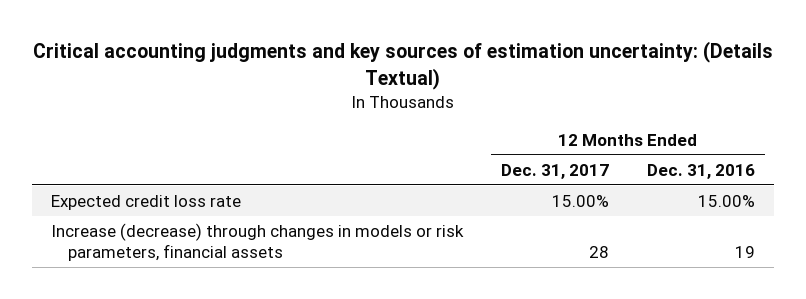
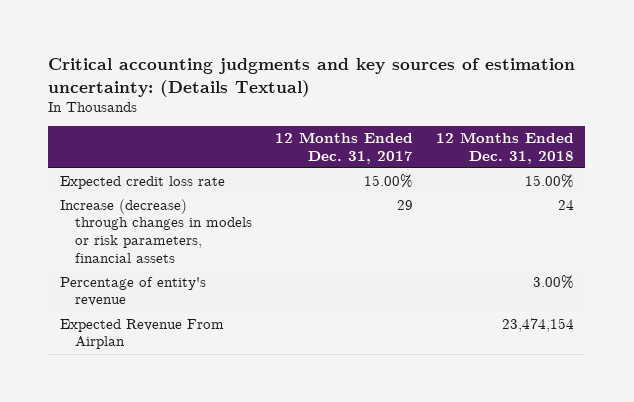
[647,163,756,179] Dec. 31, 2016 -> none
none -> [435,132,574,164] 12 Months Ended Dec. 31, 2018
[588,246,609,259] 28 -> [396,199,413,210] 29
none -> [59,276,206,307] Percentage of entity's revenue
none -> [59,318,224,350] Expected Revenue From Airplan

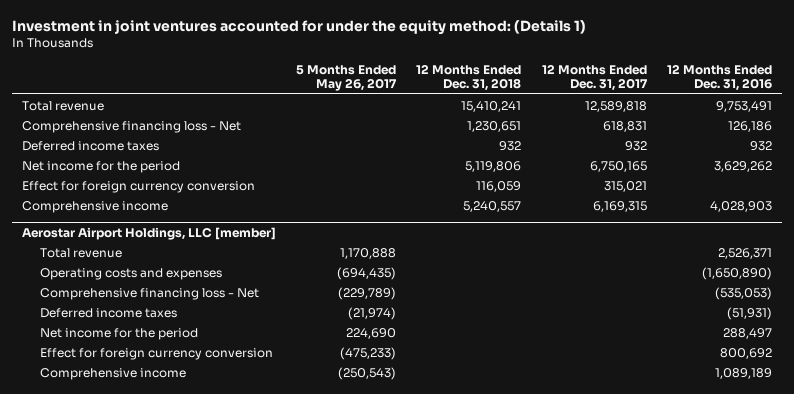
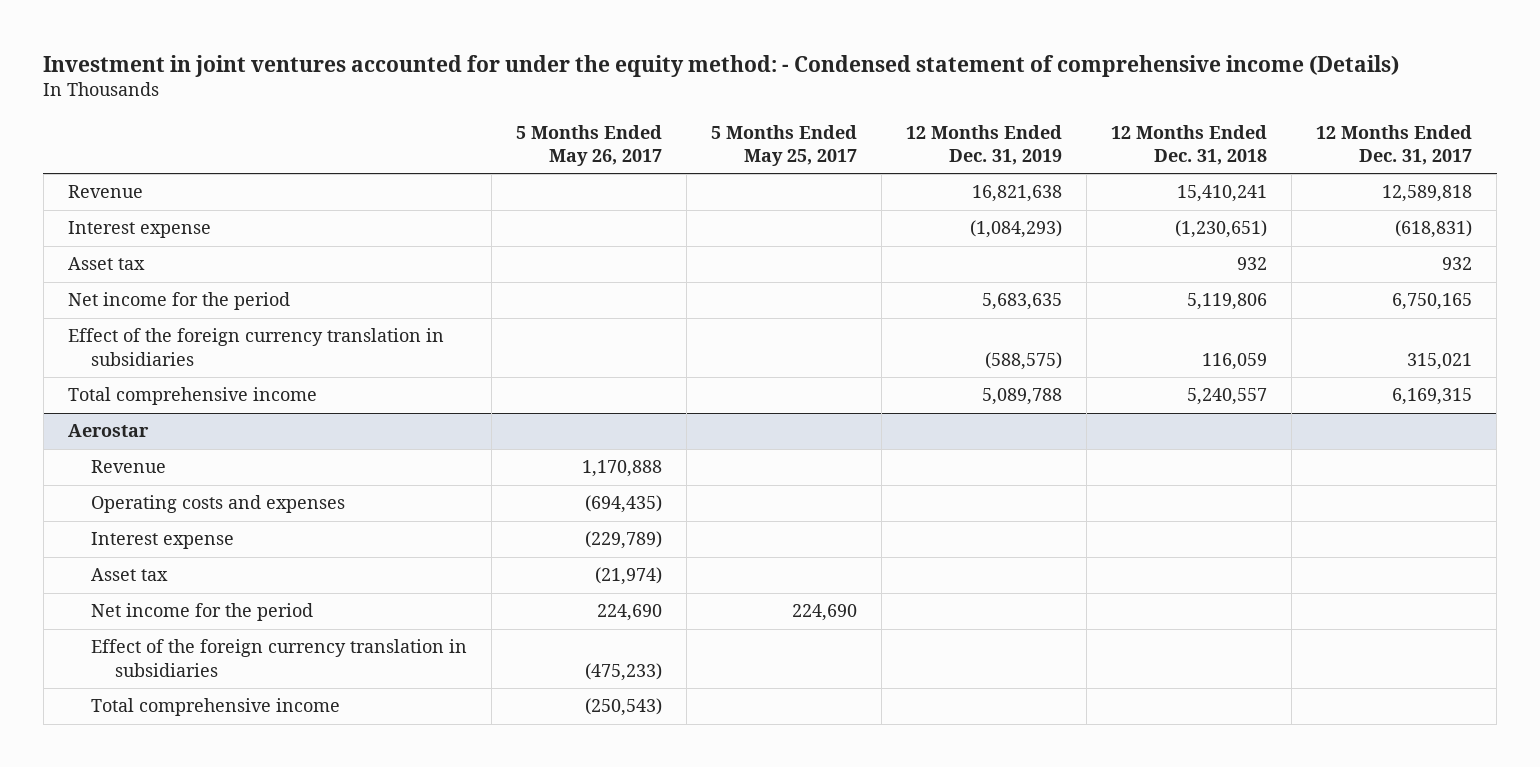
[11,19,586,35] Investment in joint ventures accounted for under the equity method: (Details 1) -> [43,54,1400,77] Investment in joint ventures accounted for under the equity method: - Condensed statement of comprehensive income (Details)
[666,64,772,92] 12 Months Ended Dec. 31, 2016 -> none
none -> [711,124,858,166] 5 Months Ended May 25, 2017
none -> [906,124,1063,165] 12 Months Ended Dec. 31, 2019
[21,120,241,133] Comprehensive financing loss - Net -> none
[21,100,104,111] Total revenue -> [67,185,143,199] Revenue
none -> [67,221,211,239] Interest expense
[21,140,159,151] Deferred income taxes -> [67,257,145,271] Asset tax
[21,180,255,193] Effect for foreign currency conversion -> [67,328,444,366] Effect of the foreign currency translation in subsidiaries
[21,200,168,213] Comprehensive income -> [67,387,317,406] Total comprehensive income
[21,226,276,240] Aerostar Airport Holdings, LLC [member] -> [67,424,149,438] Aerostar
[39,247,122,258] Total revenue -> [91,460,167,474] Revenue
[39,287,259,300] Comprehensive financing loss - Net -> [91,532,235,550] Interest expense
[39,307,177,318] Deferred income taxes -> [91,568,169,582] Asset tax
[39,347,273,360] Effect for foreign currency conversion -> [91,639,468,677] Effect of the foreign currency translation in subsidiaries
[39,367,186,380] Comprehensive income -> [91,698,341,717] Total comprehensive income

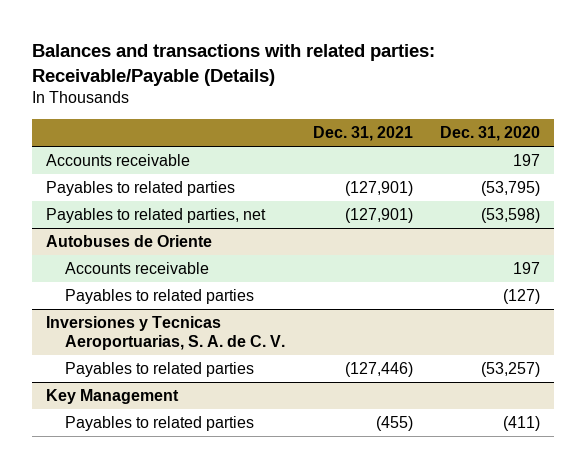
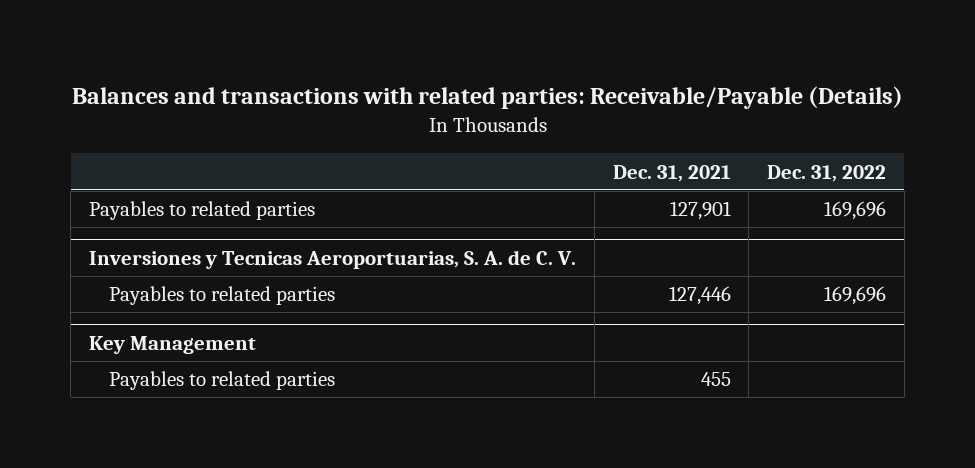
[440,126,541,142] Dec. 31, 2020 -> none
none -> [766,164,886,182] Dec. 31, 2022
[45,154,190,167] Accounts receivable -> none
[45,208,266,224] Payables to related parties, net -> none
[45,235,212,248] Autobuses de Oriente -> none
[65,262,210,275] Accounts receivable -> none
[65,289,255,305] Payables to related parties -> none
[344,181,413,197] (127,901) -> [669,201,731,221] 127,901
[344,362,413,378] (127,446) -> [668,286,731,306] 127,446
[375,416,413,432] (455) -> [700,372,731,387] 455

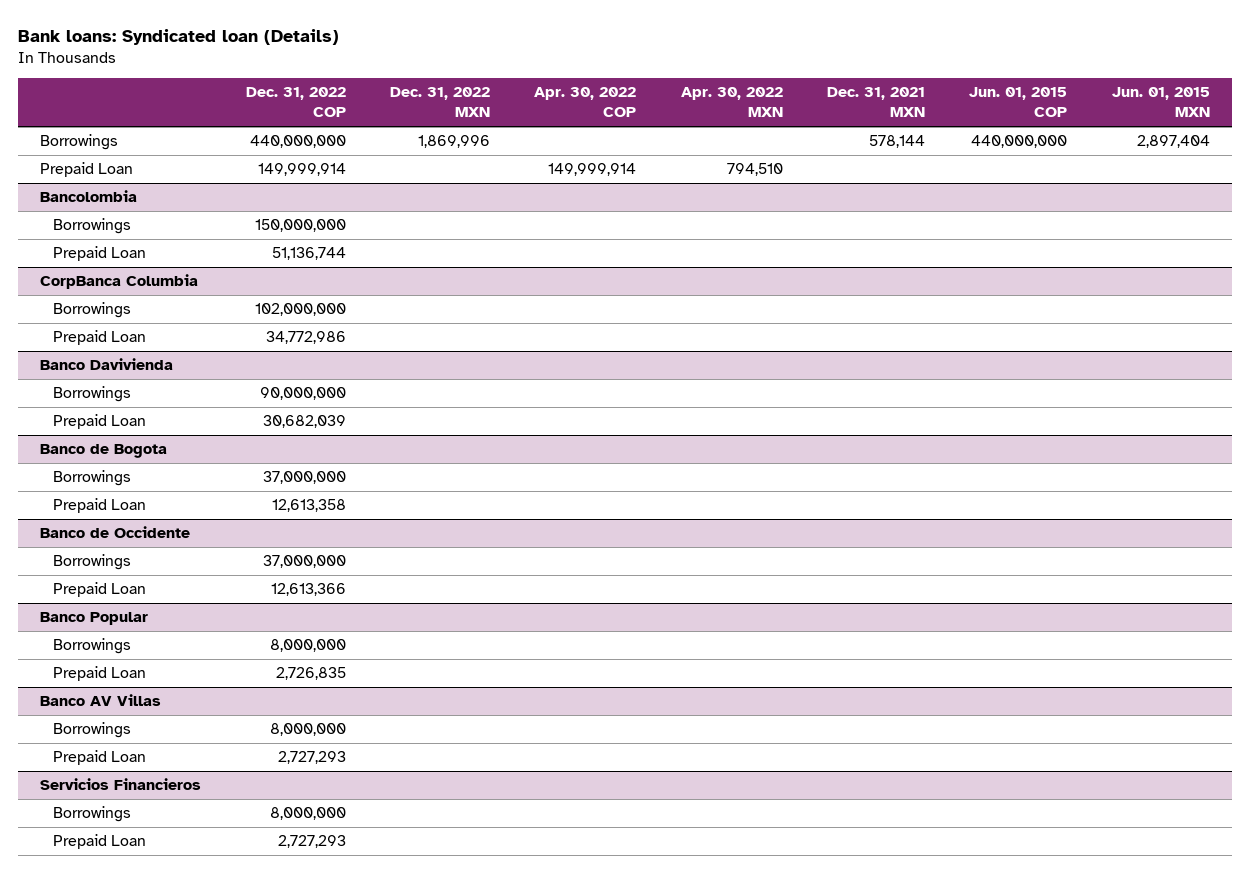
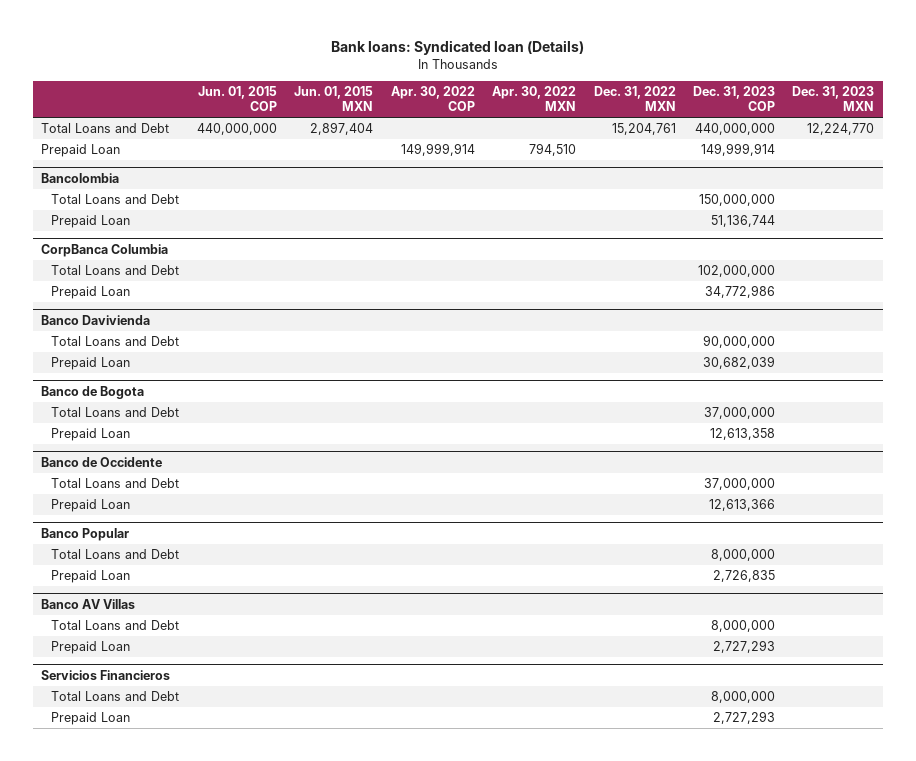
[245,87,346,118] Dec. 31, 2022 COP -> none
[827,87,926,118] Dec. 31, 2021 MXN -> none
none -> [692,85,775,112] Dec. 31, 2023 COP
none -> [792,85,875,112] Dec. 31, 2023 MXN
[40,134,119,151] Borrowings -> none
none -> [41,122,170,133] Total Loans and Debt
[53,218,132,235] Borrowings -> [51,193,180,204] Total Loans and Debt
[53,302,132,319] Borrowings -> [51,264,180,275] Total Loans and Debt
[53,386,132,403] Borrowings -> [51,335,180,346] Total Loans and Debt
[53,470,132,487] Borrowings -> [51,406,180,417] Total Loans and Debt
[53,554,132,571] Borrowings -> [51,477,180,488] Total Loans and Debt
[53,638,132,655] Borrowings -> [51,548,180,559] Total Loans and Debt
[53,722,132,739] Borrowings -> [51,619,180,630] Total Loans and Debt
[53,806,132,823] Borrowings -> [51,690,180,701] Total Loans and Debt

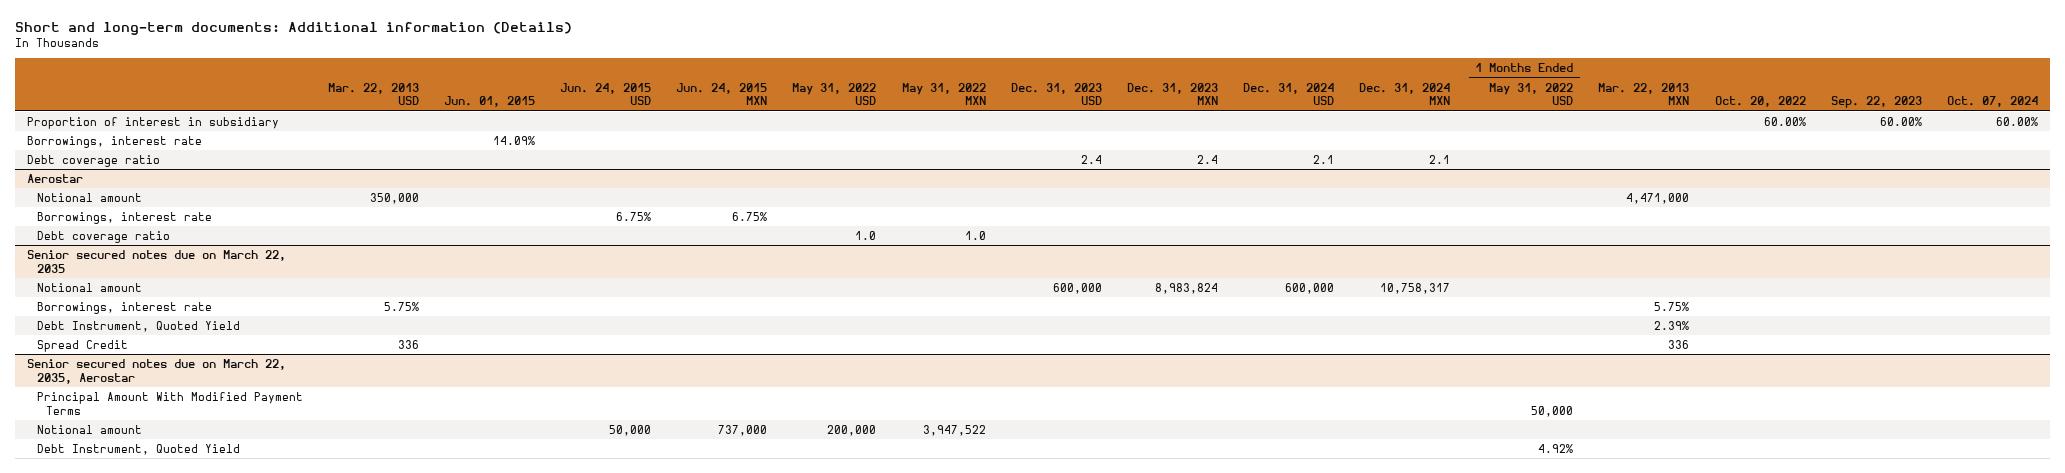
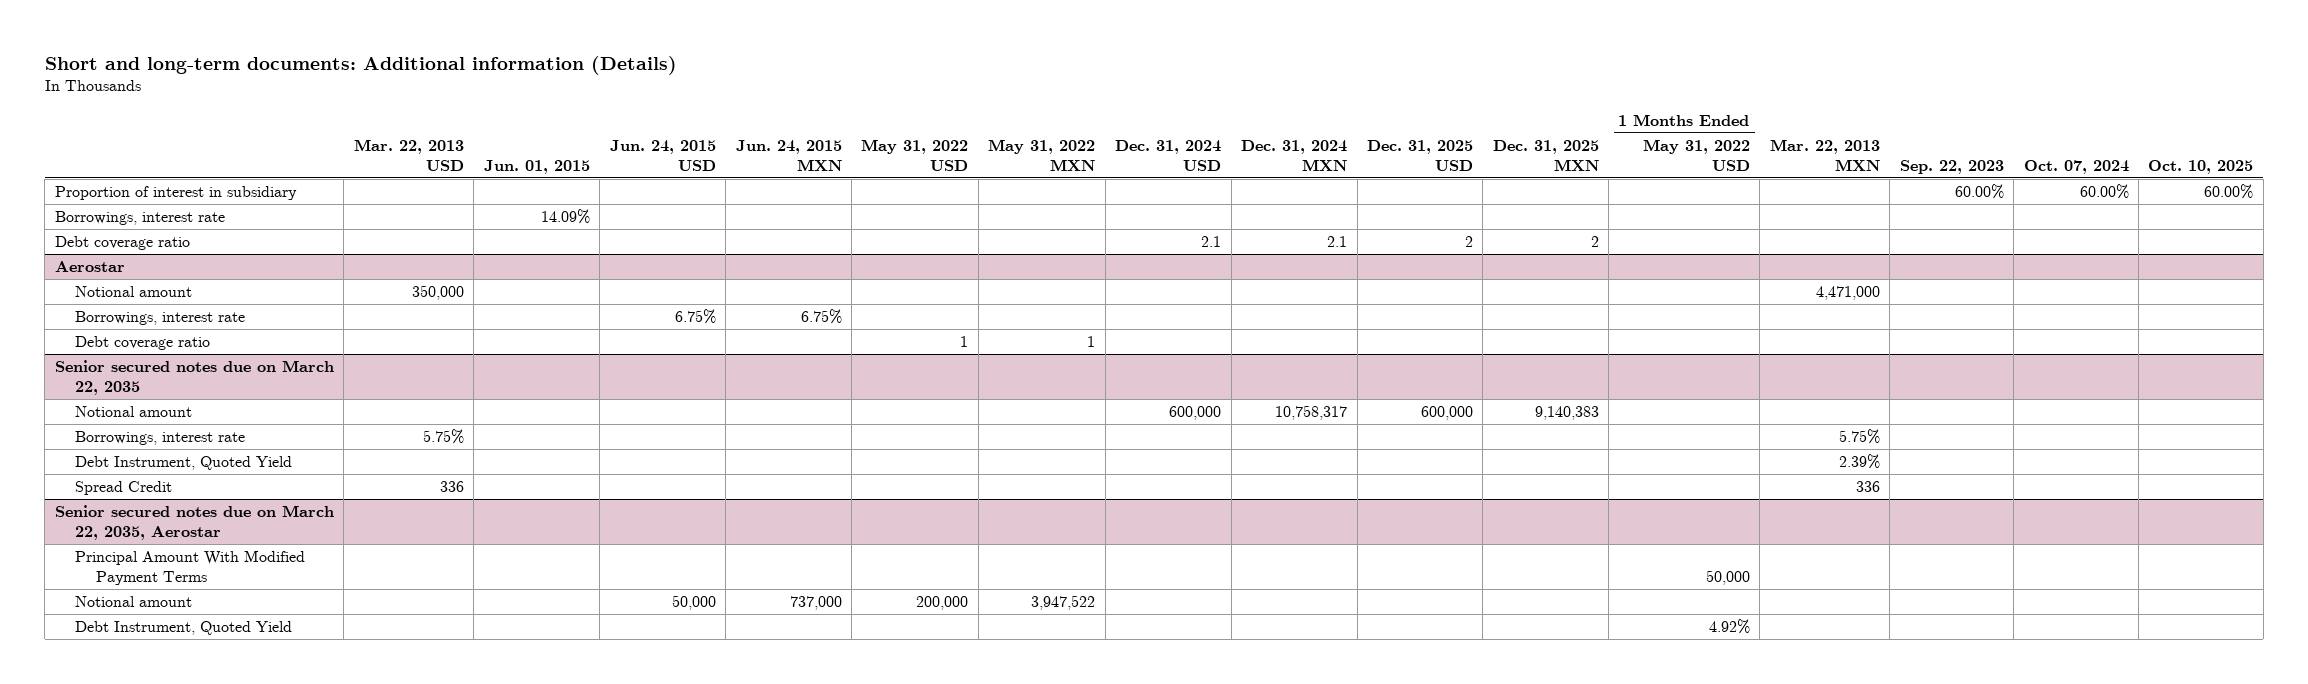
[1010,82,1102,106] Dec. 31, 2023 USD -> none
[1126,82,1218,106] Dec. 31, 2023 MXN -> none
[1714,96,1806,108] Oct. 20, 2022 -> none
none -> [1367,139,1474,171] Dec. 31, 2025 USD
none -> [1492,139,1599,171] Dec. 31, 2025 MXN
none -> [2148,159,2254,174] Oct. 10, 2025
[855,230,877,240] 1.0 -> [960,336,969,348] 1
[964,230,986,240] 1.0 -> [1087,336,1096,348] 1

